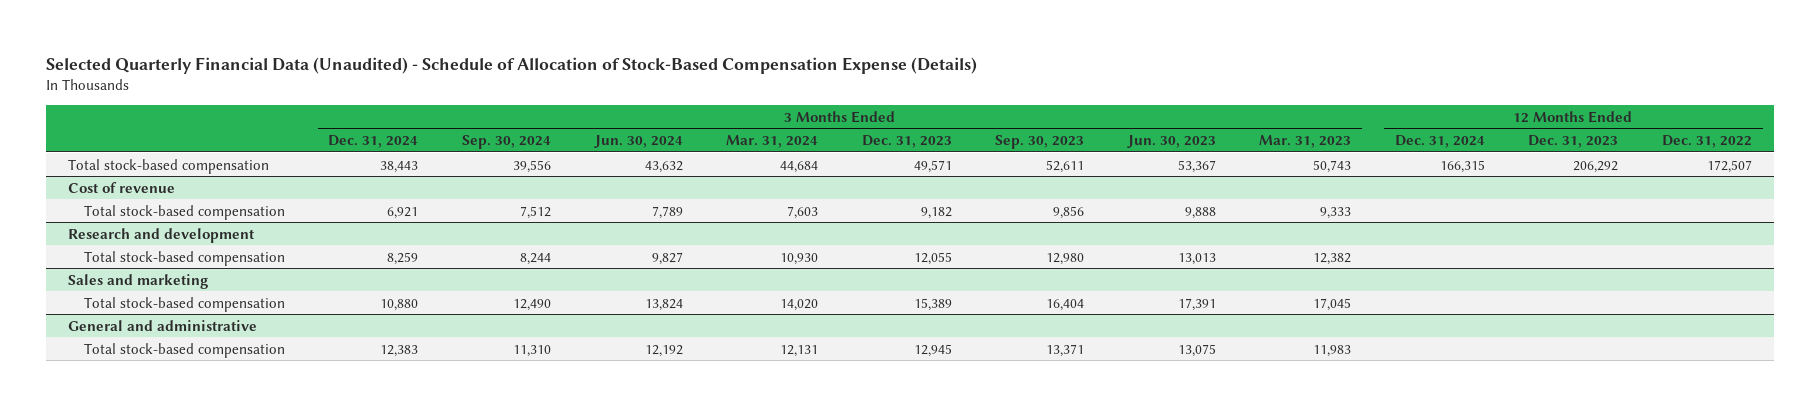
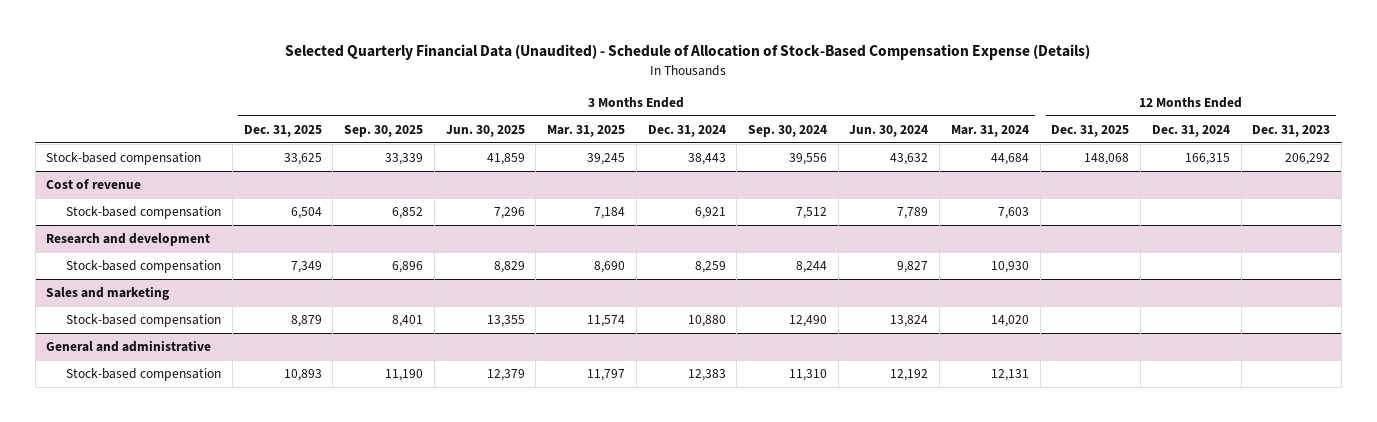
[861,134,952,148] Dec. 31, 2023 -> none
[995,134,1085,149] Sep. 30, 2023 -> none
[1126,134,1216,148] Jun. 30, 2023 -> none
[1259,134,1352,148] Mar. 31, 2023 -> none
[1661,134,1752,148] Dec. 31, 2022 -> none
none -> [243,124,322,137] Dec. 31, 2025
none -> [344,124,424,137] Sep. 30, 2025
none -> [445,124,525,137] Jun. 30, 2025
none -> [547,124,626,137] Mar. 31, 2025
none -> [1051,124,1130,137] Dec. 31, 2025
[68,158,270,174] Total stock-based compensation -> [46,152,202,166] Stock-based compensation
[83,204,285,220] Total stock-based compensation -> [66,206,222,220] Stock-based compensation
[83,250,285,266] Total stock-based compensation -> [66,260,222,274] Stock-based compensation
[83,296,285,312] Total stock-based compensation -> [66,314,222,328] Stock-based compensation
[83,342,285,358] Total stock-based compensation -> [66,368,222,382] Stock-based compensation

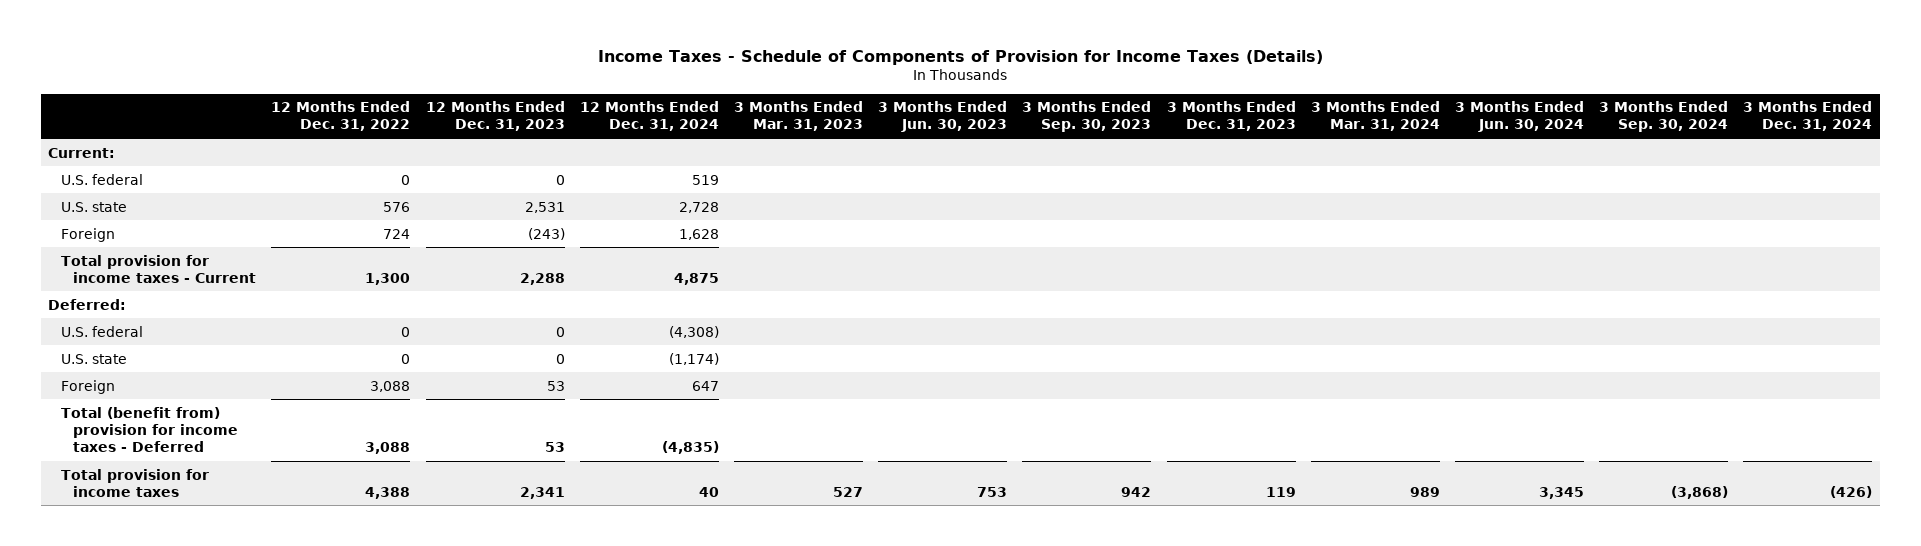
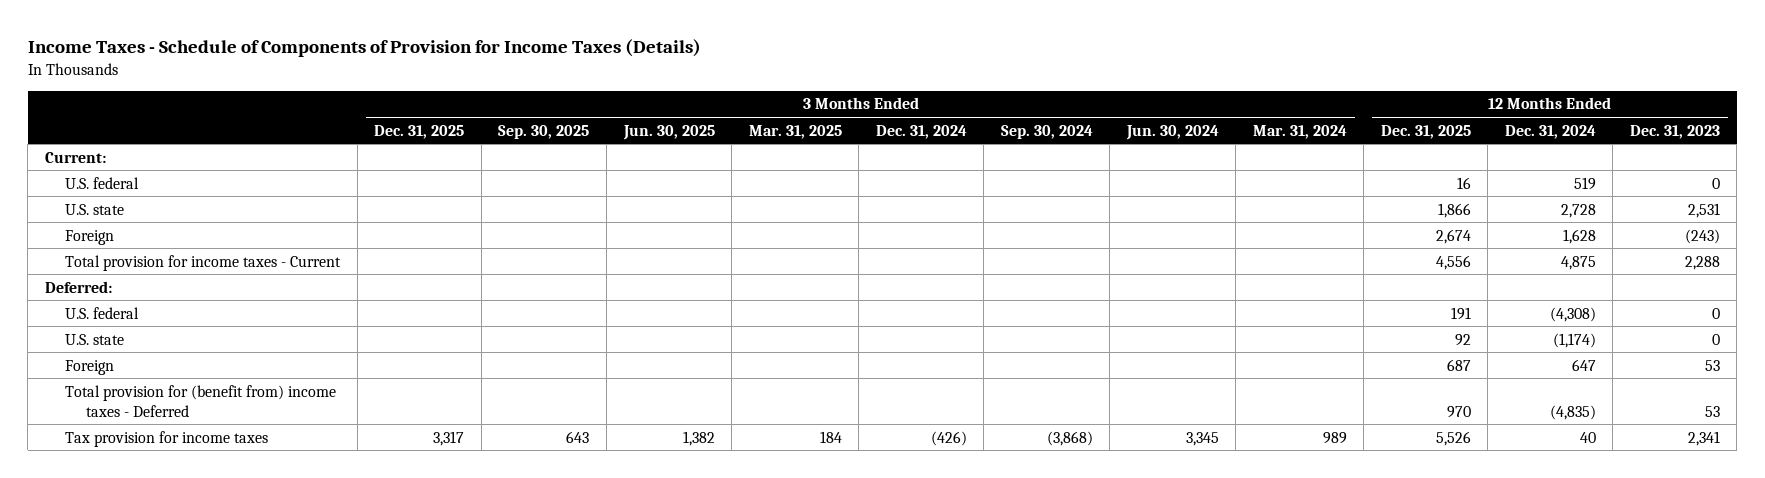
[271,101,411,132] 12 Months Ended Dec. 31, 2022 -> none
[733,101,863,132] 3 Months Ended Mar. 31, 2023 -> none
[878,101,1008,133] 3 Months Ended Jun. 30, 2023 -> none
[1022,101,1152,133] 3 Months Ended Sep. 30, 2023 -> none
[1166,101,1296,132] 3 Months Ended Dec. 31, 2023 -> none
none -> [374,124,465,139] Dec. 31, 2025
none -> [498,124,590,139] Sep. 30, 2025
none -> [622,124,715,140] Jun. 30, 2025
none -> [748,124,842,139] Mar. 31, 2025
none -> [1380,124,1471,139] Dec. 31, 2025
[60,406,239,453] Total (benefit from) provision for income taxes - Deferred -> [65,384,337,417] Total provision for (benefit from) income taxes - Deferred
[60,468,209,497] Total provision for income taxes -> [65,430,269,447] Tax provision for income taxes

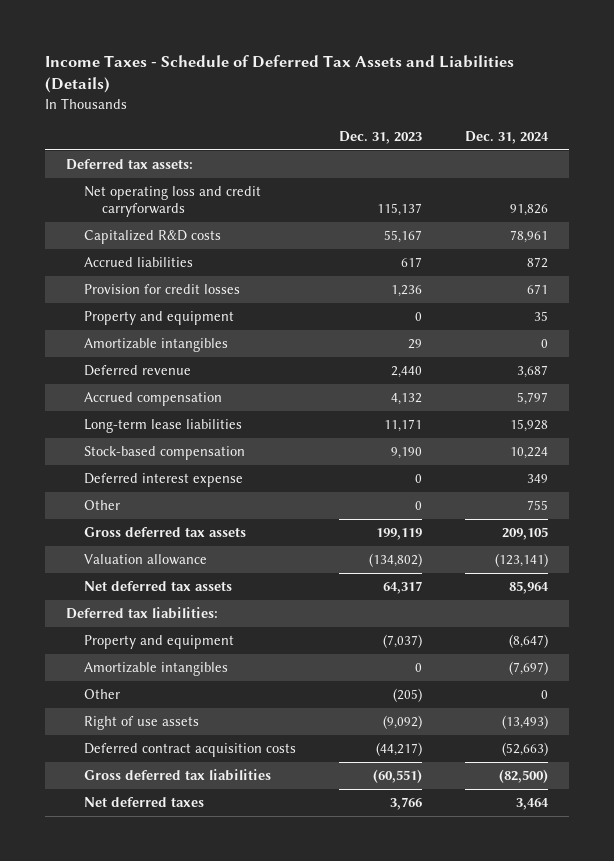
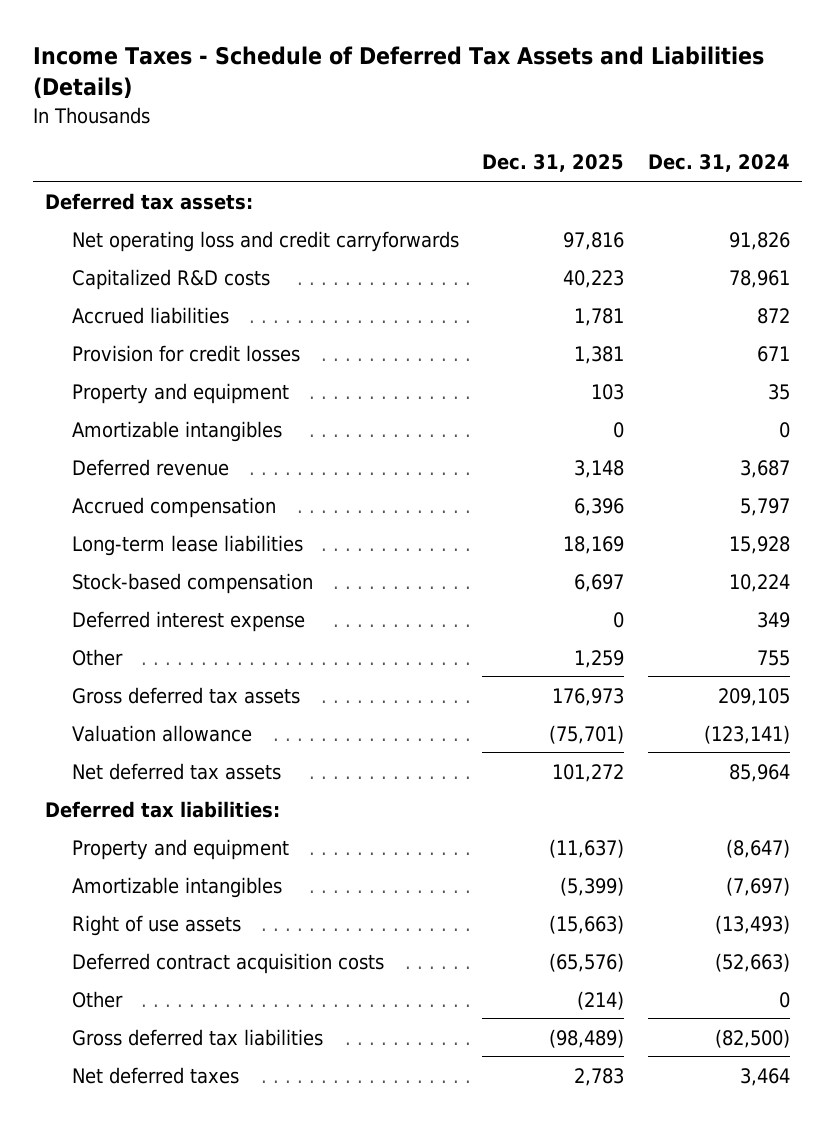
[339,131,423,145] Dec. 31, 2023 -> none
none -> [482,154,625,173] Dec. 31, 2025
[84,688,121,699] Other -> [71,990,123,1008] Other

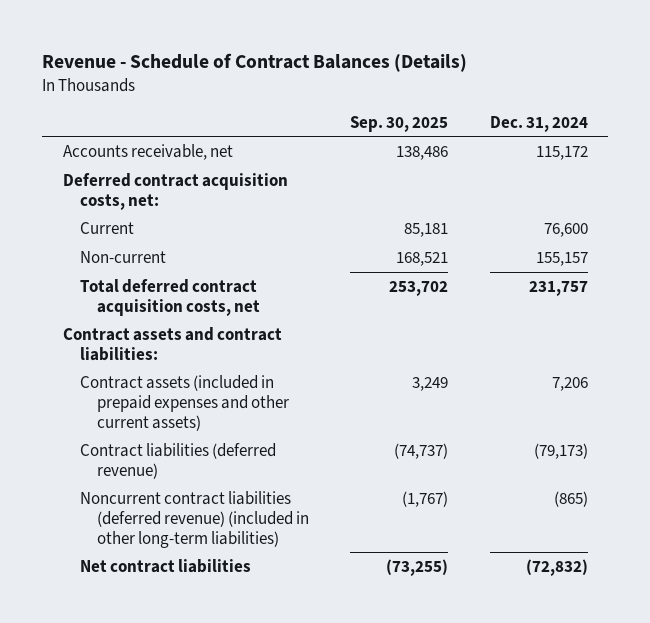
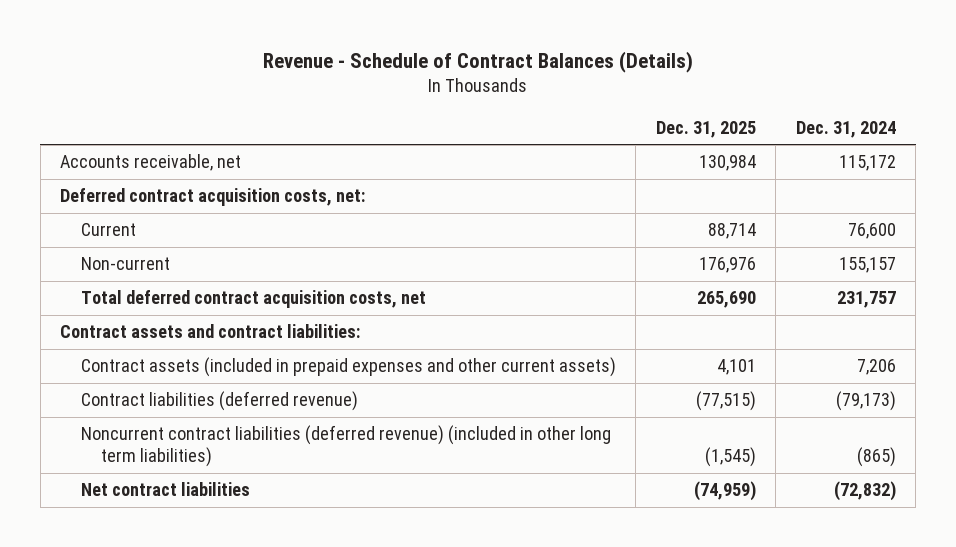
[350,115,449,132] Sep. 30, 2025 -> none
none -> [655,120,756,138] Dec. 31, 2025
[79,490,309,548] Noncurrent contract liabilities (deferred revenue) (included in other long-term liabilities) -> [80,425,611,468] Noncurrent contract liabilities (deferred revenue) (included in other long term liabilities)

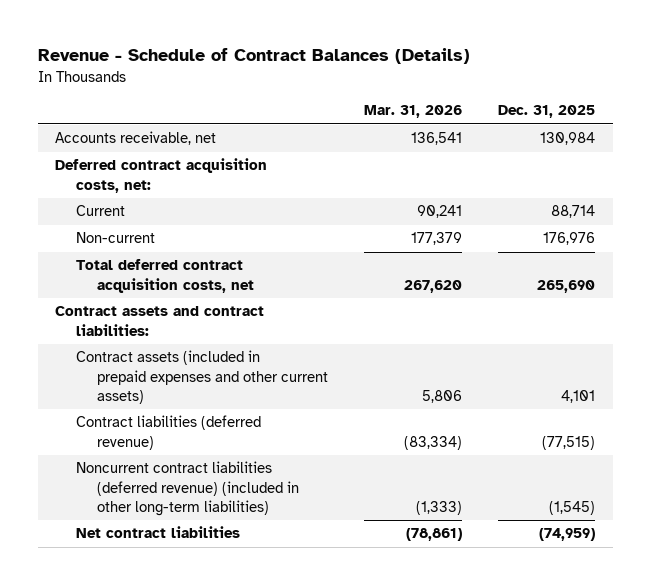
[795,120,896,138] Dec. 31, 2024 -> none
none -> [364,105,463,119] Mar. 31, 2026
[80,425,611,468] Noncurrent contract liabilities (deferred revenue) (included in other long term liabilities) -> [76,461,300,516] Noncurrent contract liabilities (deferred revenue) (included in other long-term liabilities)

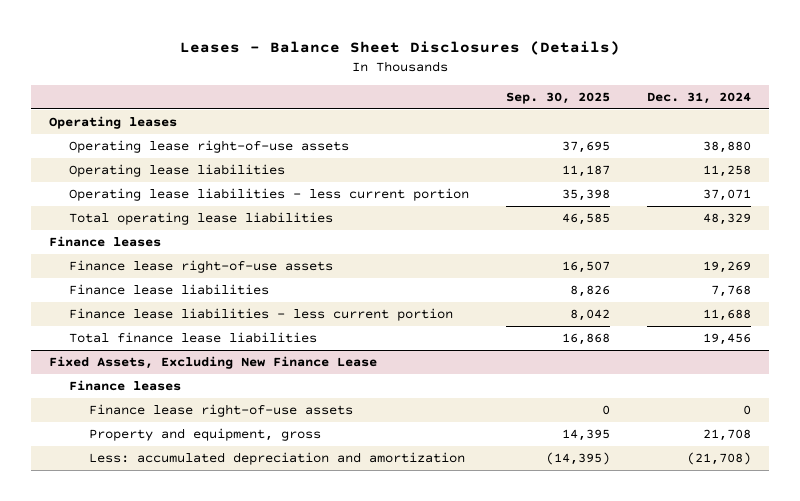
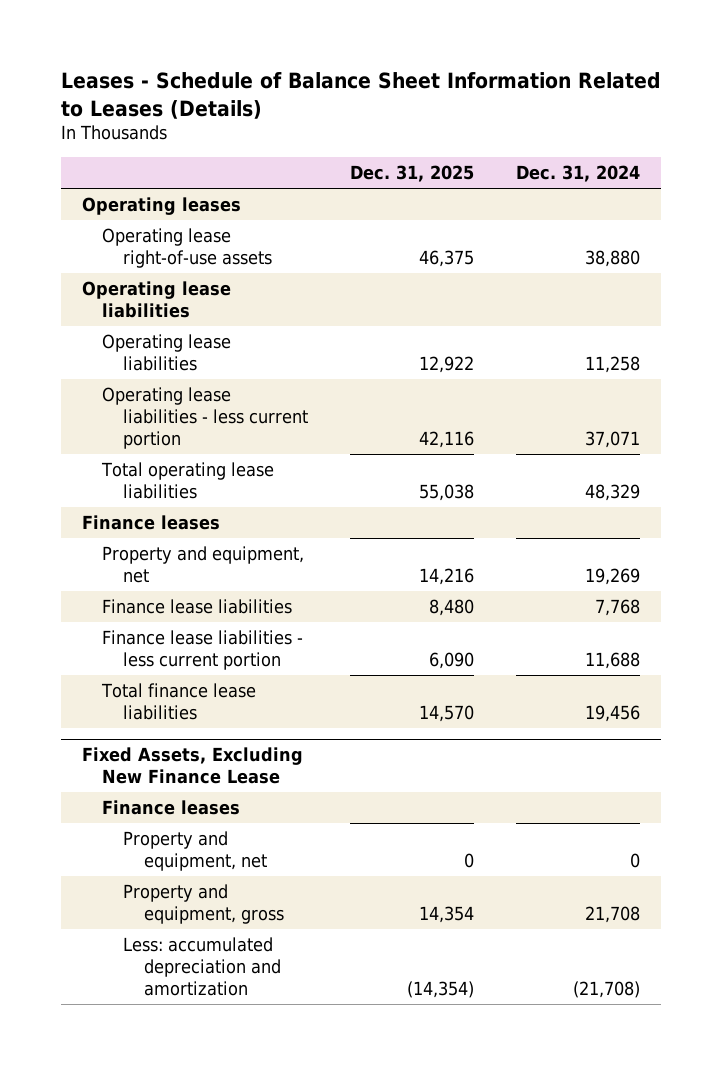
[179,41,620,56] Leases - Balance Sheet Disclosures (Details) -> [60,72,661,119] Leases - Schedule of Balance Sheet Information Related to Leases (Details)
[505,92,610,105] Sep. 30, 2025 -> none
none -> [349,165,474,183] Dec. 31, 2025
none -> [81,280,231,318] Operating lease liabilities
[69,259,334,273] Finance lease right-of-use assets -> [102,545,305,583] Property and equipment, net
[89,403,354,417] Finance lease right-of-use assets -> [122,830,267,871] Property and equipment, net

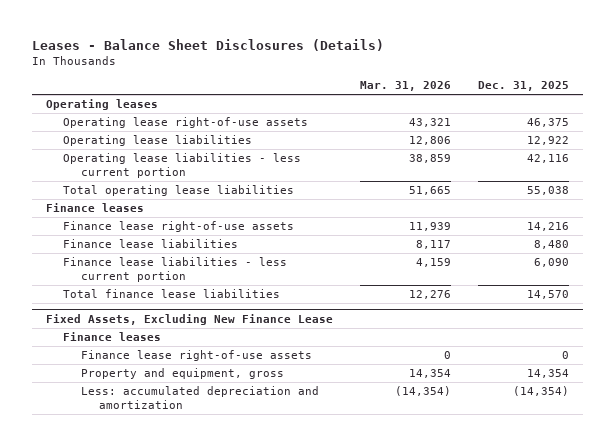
[60,72,661,119] Leases - Schedule of Balance Sheet Information Related to Leases (Details) -> [32,38,385,51] Leases - Balance Sheet Disclosures (Details)
[515,165,640,183] Dec. 31, 2024 -> none
none -> [360,81,452,92] Mar. 31, 2026
[81,280,231,318] Operating lease liabilities -> none
[102,545,305,583] Property and equipment, net -> [63,221,295,233] Finance lease right-of-use assets
[122,830,267,871] Property and equipment, net -> [81,350,313,362] Finance lease right-of-use assets

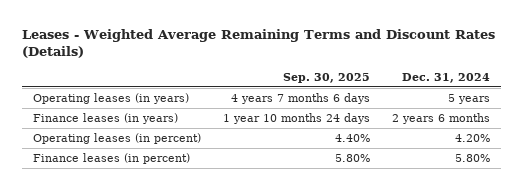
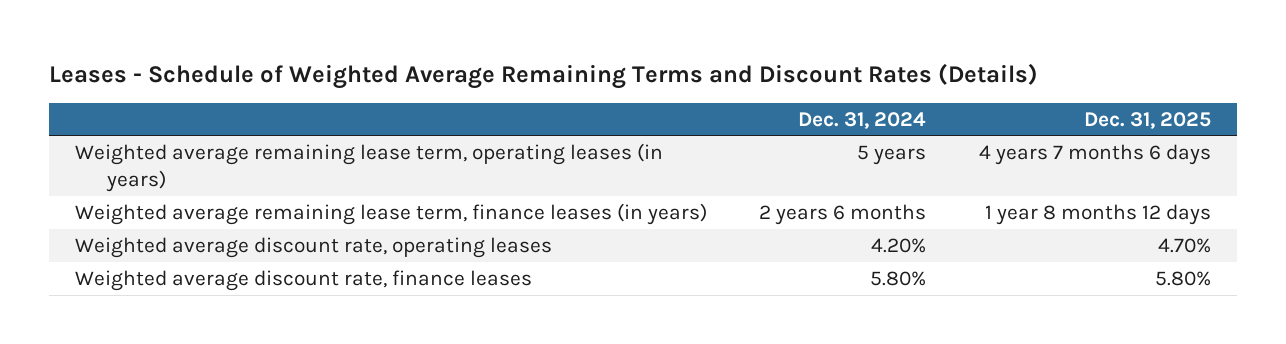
[21,28,495,58] Leases - Weighted Average Remaining Terms and Discount Rates (Details) -> [49,62,1039,89] Leases - Schedule of Weighted Average Remaining Terms and Discount Rates (Details)
[282,72,370,83] Sep. 30, 2025 -> none
none -> [1083,111,1211,129] Dec. 31, 2025
[32,92,189,104] Operating leases (in years) -> [75,143,664,192] Weighted average remaining lease term, operating leases (in years)
[32,112,178,124] Finance leases (in years) -> [75,203,708,226] Weighted average remaining lease term, finance leases (in years)
[32,132,201,144] Operating leases (in percent) -> [75,237,553,259] Weighted average discount rate, operating leases
[32,152,190,164] Finance leases (in percent) -> [75,270,533,292] Weighted average discount rate, finance leases

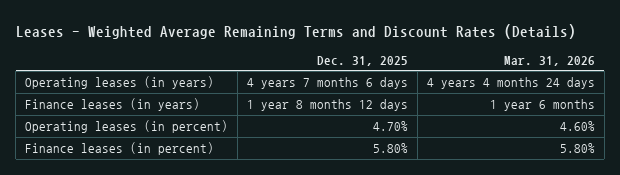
[49,62,1039,89] Leases - Schedule of Weighted Average Remaining Terms and Discount Rates (Details) -> [15,23,576,39] Leases - Weighted Average Remaining Terms and Discount Rates (Details)
[798,111,927,129] Dec. 31, 2024 -> none
none -> [503,55,595,66] Mar. 31, 2026
[75,143,664,192] Weighted average remaining lease term, operating leases (in years) -> [25,75,215,89] Operating leases (in years)
[75,203,708,226] Weighted average remaining lease term, finance leases (in years) -> [25,97,201,111] Finance leases (in years)
[75,237,553,259] Weighted average discount rate, operating leases -> [25,119,229,133] Operating leases (in percent)
[75,270,533,292] Weighted average discount rate, finance leases -> [25,141,215,155] Finance leases (in percent)

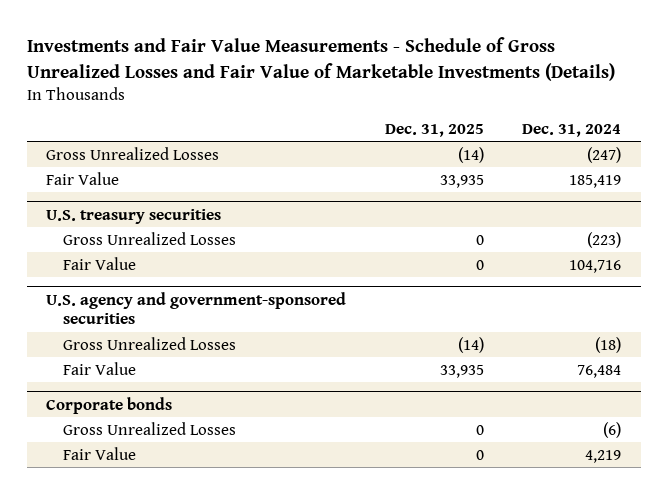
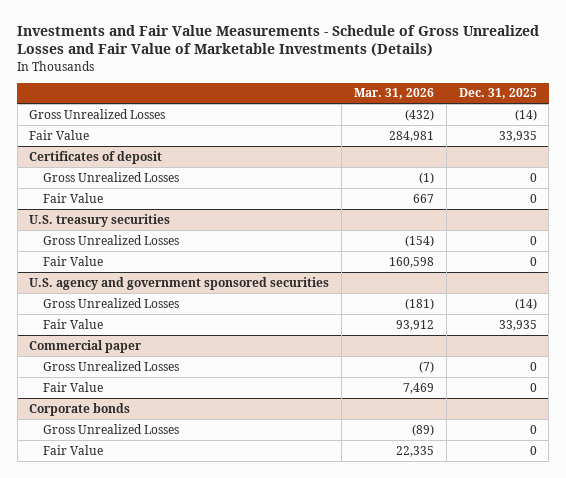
[522,123,622,137] Dec. 31, 2024 -> none
none -> [354,88,435,100] Mar. 31, 2026
none -> [29,150,163,164] Certificates of deposit
none -> [42,171,179,182] Gross Unrealized Losses
none -> [42,192,103,203] Fair Value
[46,291,347,325] U.S. agency and government-sponsored securities -> [29,276,330,290] U.S. agency and government sponsored securities
none -> [29,339,143,353] Commercial paper
none -> [42,360,179,371] Gross Unrealized Losses
none -> [42,381,103,392] Fair Value

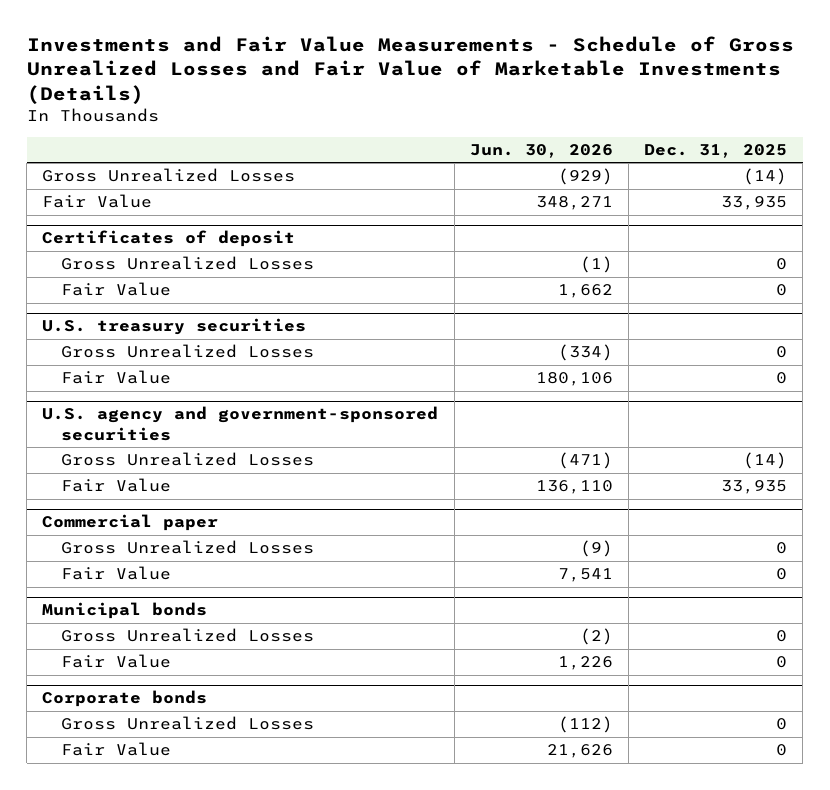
[354,88,435,100] Mar. 31, 2026 -> none
none -> [469,143,613,158] Jun. 30, 2026
[29,276,330,290] U.S. agency and government sponsored securities -> [42,406,439,441] U.S. agency and government-sponsored securities
none -> [42,602,208,620] Municipal bonds
none -> [61,628,315,643] Gross Unrealized Losses
none -> [61,654,172,669] Fair Value

